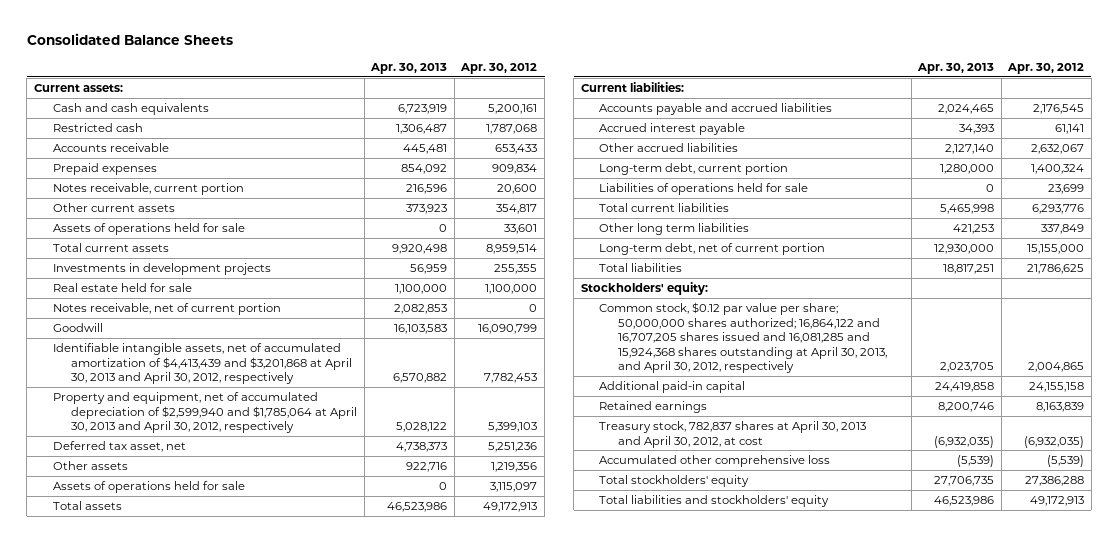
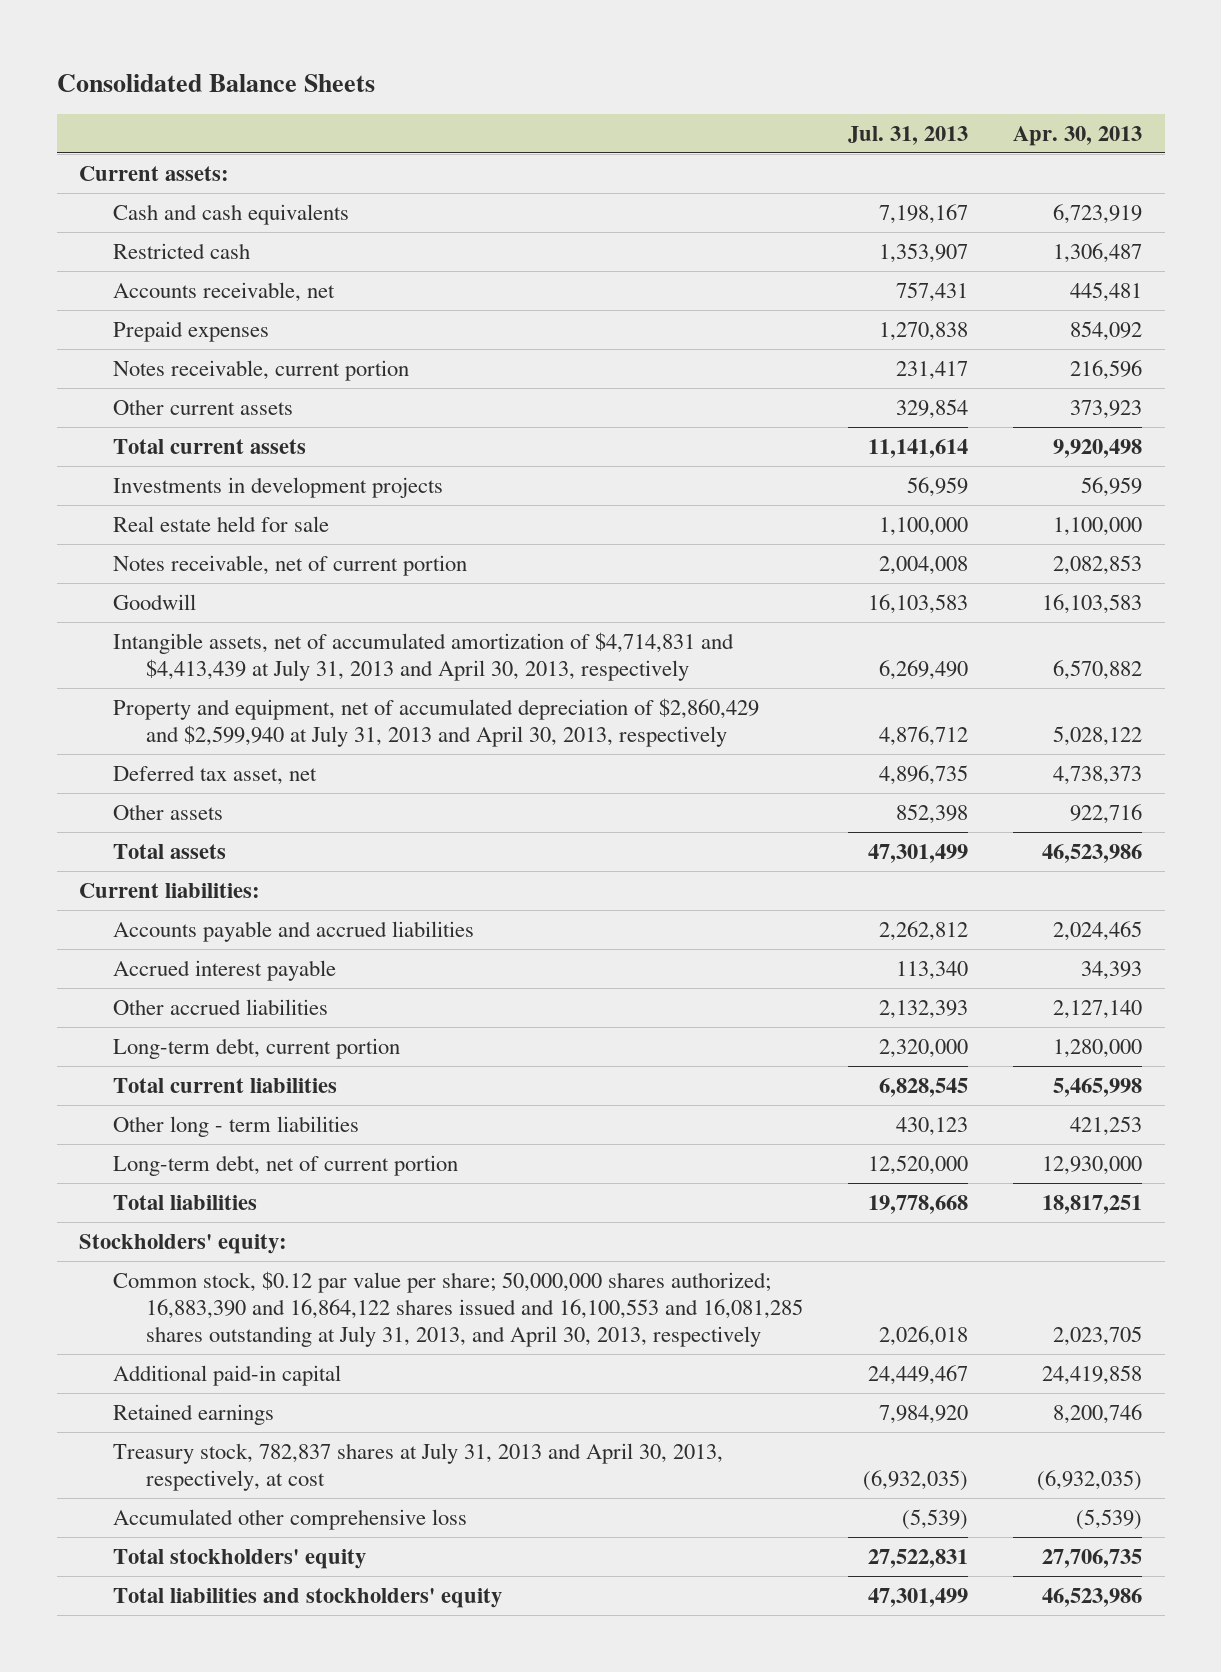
[460,62,538,74] Apr. 30, 2012 -> none
none -> [848,125,969,145] Jul. 31, 2013
[52,142,169,152] Accounts receivable -> [112,281,335,302] Accounts receivable, net
[52,222,245,235] Assets of operations held for sale -> none
[52,342,353,385] Identifiable intangible assets, net of accumulated amortization of $4,413,439 and $3,201,868 at April 30, 2013 and April 30, 2012, respectively -> [112,631,734,681] Intangible assets, net of accumulated amortization of $4,714,831 and $4,413,439 at July 31, 2013 and April 30, 2013, respectively
[52,391,358,434] Property and equipment, net of accumulated depreciation of $2,599,940 and $1,785,064 at April 30, 2013 and April 30, 2012, respectively -> [112,697,759,747] Property and equipment, net of accumulated depreciation of $2,860,429 and $2,599,940 at July 31, 2013 and April 30, 2013, respectively
[52,480,245,493] Assets of operations held for sale -> none
[599,182,809,195] Liabilities of operations held for sale -> none
[599,222,750,235] Other long term liabilities -> [112,1115,359,1137] Other long - term liabilities
[599,301,888,374] Common stock, $0.12 par value per share; 50,000,000 shares authorized; 16,864,122 and 16,707,205 shares issued and 16,081,285 and 15,924,368 shares outstanding at April 30, 2013, and April 30, 2012, respectively -> [112,1270,804,1347] Common stock, $0.12 par value per share; 50,000,000 shares authorized; 16,883,390 and 16,864,122 shares issued and 16,100,553 and 16,081,285 shares outstanding at July 31, 2013, and April 30, 2013, respectively
[599,420,867,448] Treasury stock, 782,837 shares at April 30, 2013 and April 30, 2012, at cost -> [112,1442,723,1491] Treasury stock, 782,837 shares at July 31, 2013 and April 30, 2013, respectively, at cost

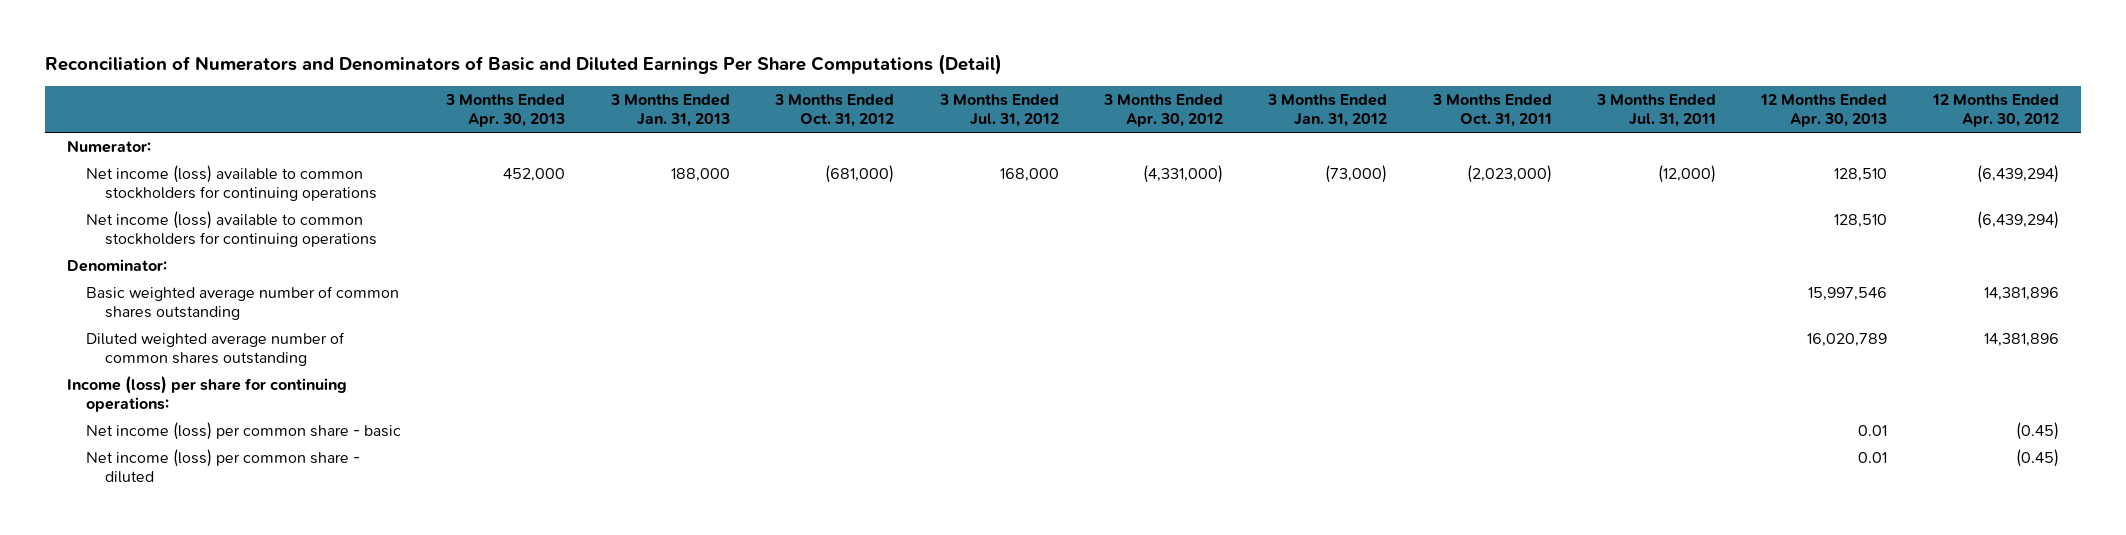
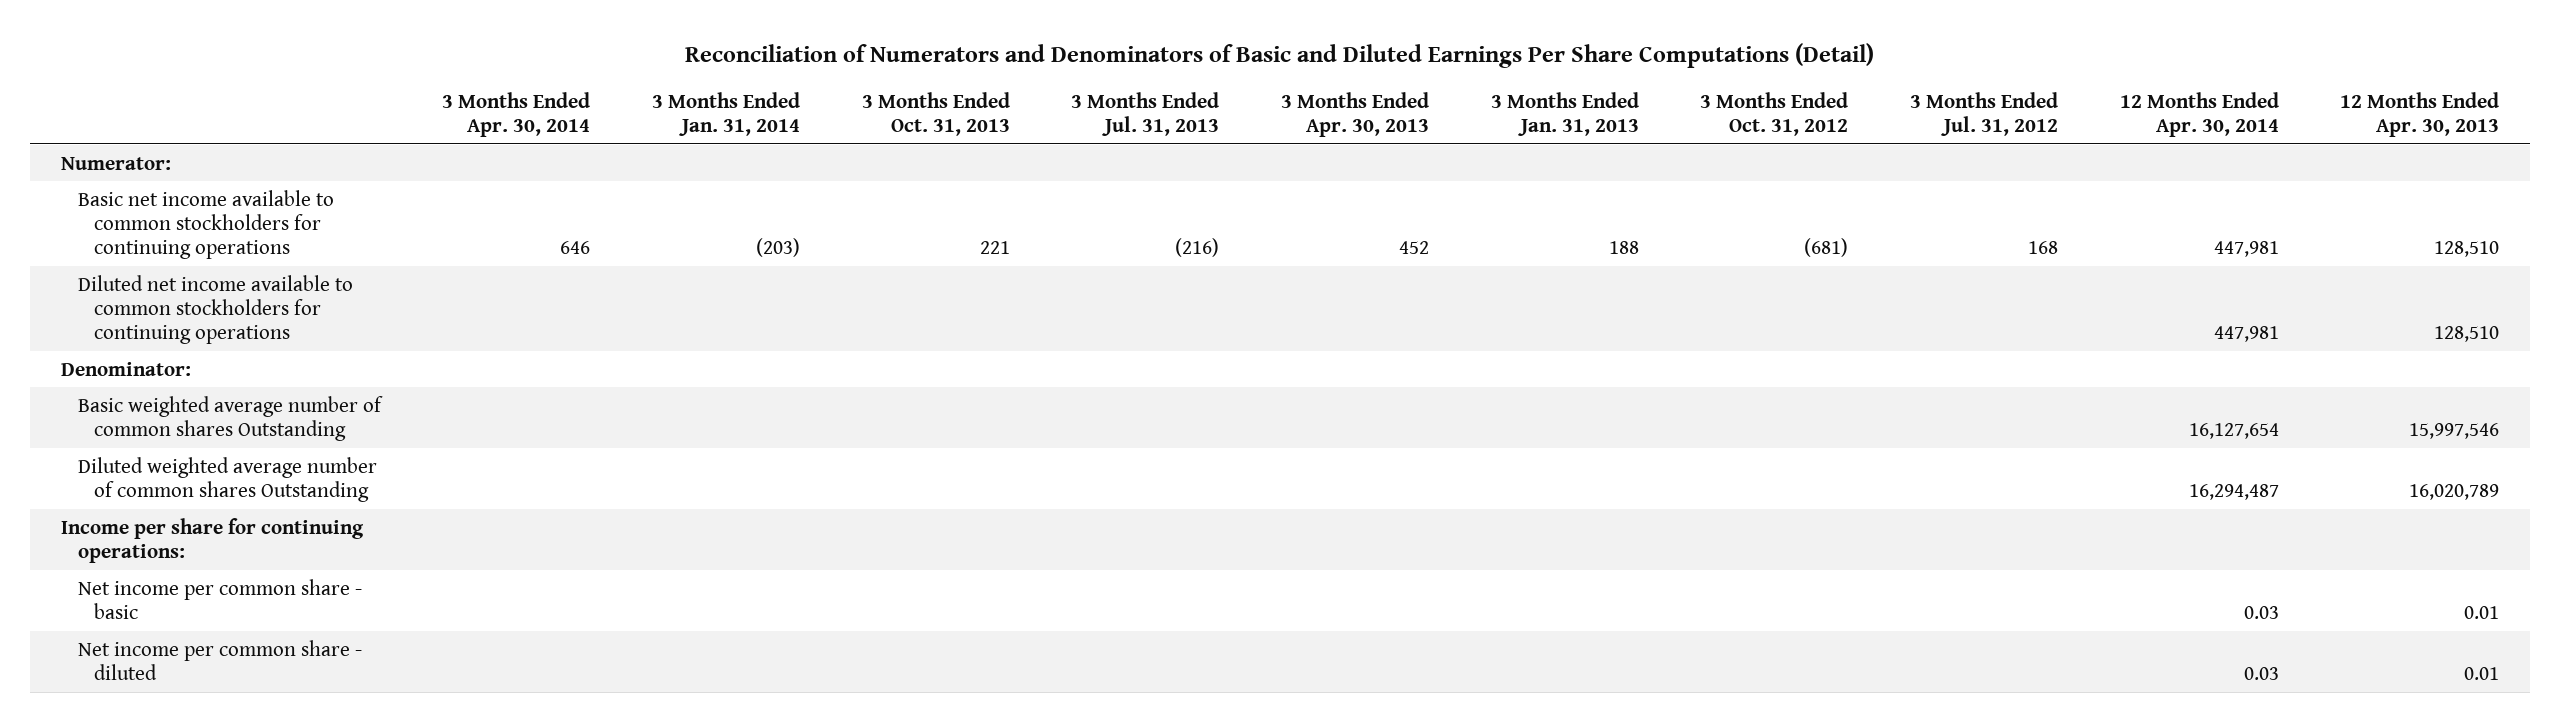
[1102,94,1223,128] 3 Months Ended Apr. 30, 2012 -> none
[1267,94,1388,128] 3 Months Ended Jan. 31, 2012 -> none
[1431,94,1552,128] 3 Months Ended Oct. 31, 2011 -> none
[1595,94,1716,128] 3 Months Ended Jul. 31, 2011 -> none
[1931,94,2059,128] 12 Months Ended Apr. 30, 2012 -> none
none -> [442,91,591,138] 3 Months Ended Apr. 30, 2014
none -> [651,91,800,137] 3 Months Ended Jan. 31, 2014
none -> [861,91,1010,137] 3 Months Ended Oct. 31, 2013
none -> [1071,91,1220,137] 3 Months Ended Jul. 31, 2013
none -> [2119,91,2279,138] 12 Months Ended Apr. 30, 2014
[86,165,377,202] Net income (loss) available to common stockholders for continuing operations -> [77,189,334,260] Basic net income available to common stockholders for continuing operations
[503,168,566,183] 452,000 -> [1398,241,1429,255] 452
[670,168,730,183] 188,000 -> [1608,241,1639,255] 188
[825,165,895,184] (681,000) -> [1804,238,1849,258] (681)
[999,168,1059,183] 168,000 -> [2028,241,2059,255] 168
[86,211,377,248] Net income (loss) available to common stockholders for continuing operations -> [77,274,353,345] Diluted net income available to common stockholders for continuing operations
[86,286,400,321] Basic weighted average number of common shares outstanding -> [77,395,383,441] Basic weighted average number of common shares Outstanding
[86,332,346,367] Diluted weighted average number of common shares outstanding -> [77,456,377,502] Diluted weighted average number of common shares Outstanding
[67,376,348,413] Income (loss) per share for continuing operations: -> [60,517,364,563] Income per share for continuing operations:
[86,422,402,441] Net income (loss) per common share - basic -> [77,578,362,619] Net income per common share - basic
[86,449,361,484] Net income (loss) per common share - diluted -> [77,639,362,680] Net income per common share - diluted

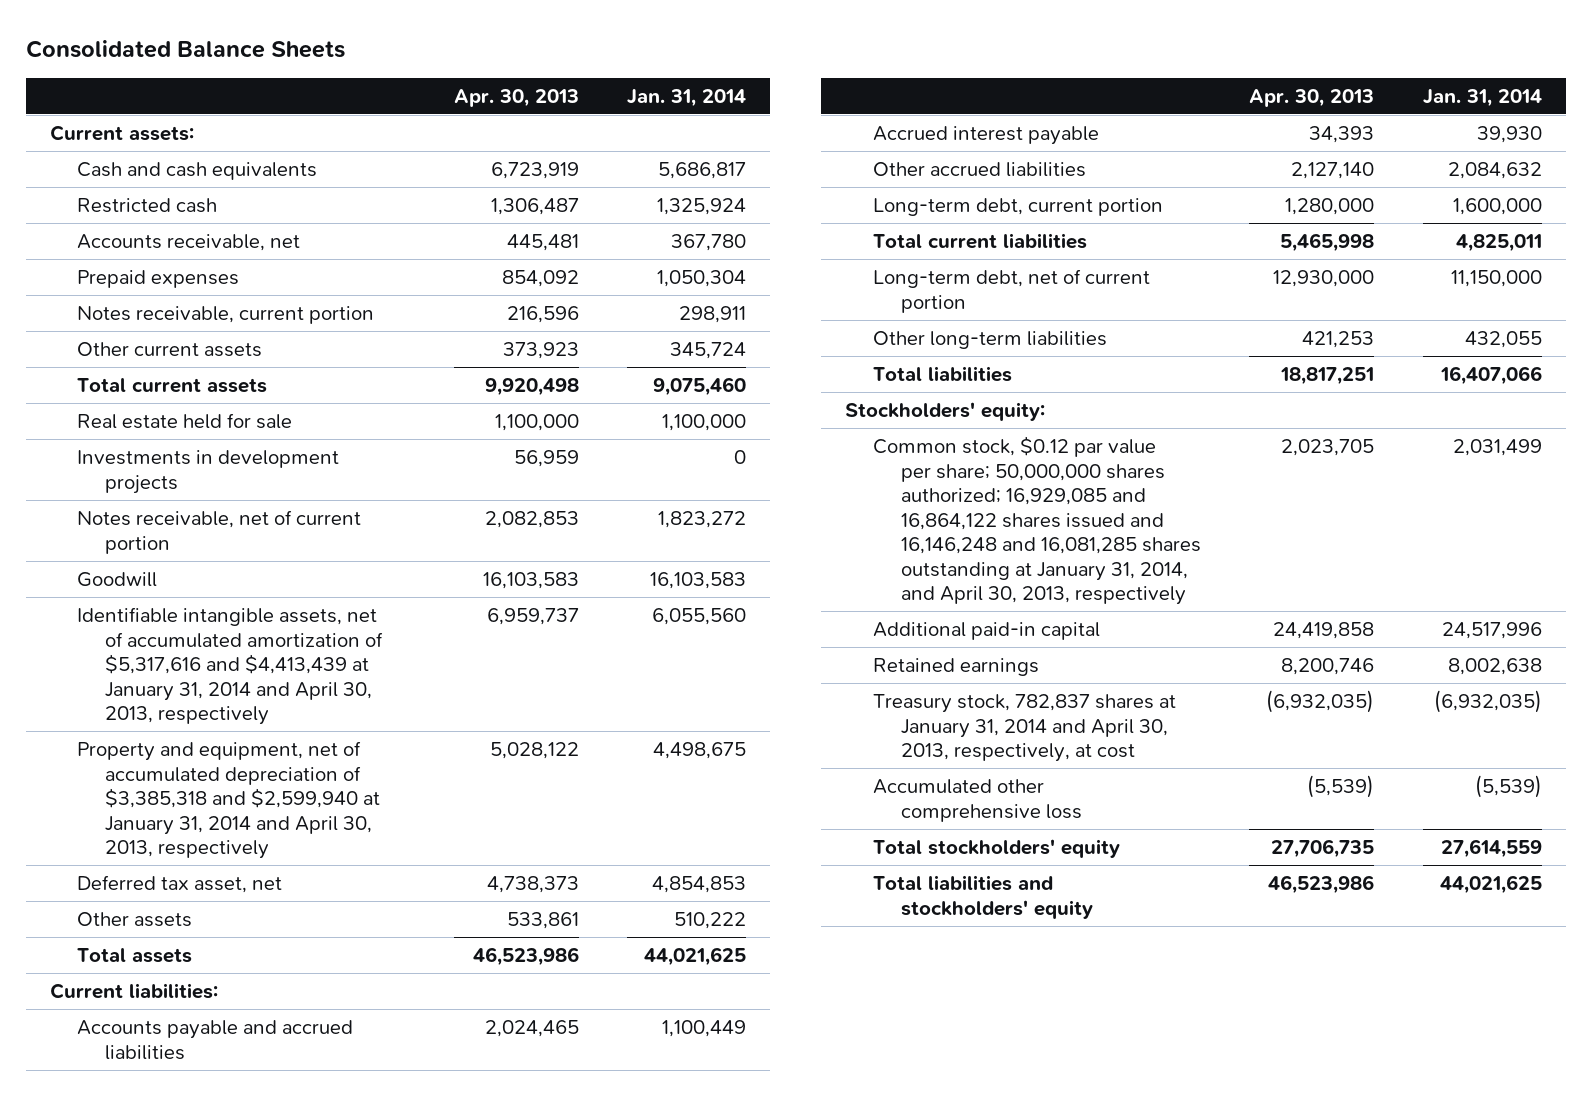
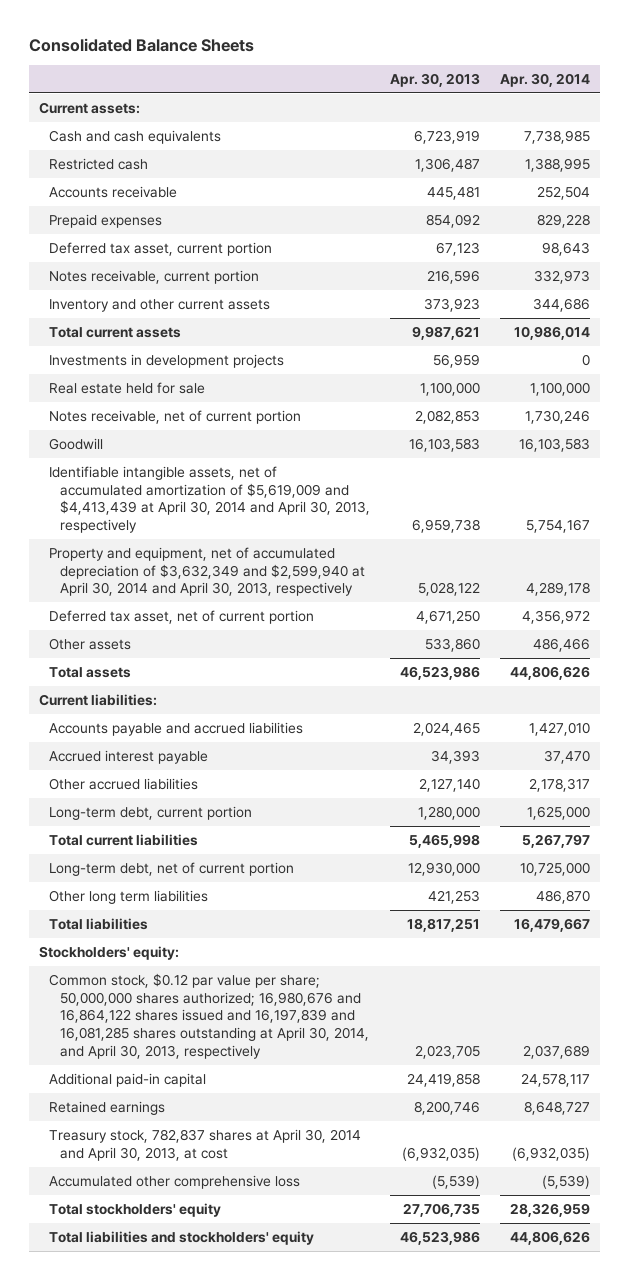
[627,88,747,107] Jan. 31, 2014 -> none
none -> [500,72,591,87] Apr. 30, 2014
[77,234,301,252] Accounts receivable, net -> [49,186,178,199] Accounts receivable
none -> [49,242,273,257] Deferred tax asset, current portion
[77,342,263,358] Other current assets -> [49,299,271,313] Inventory and other current assets
[484,378,579,397] 9,920,498 -> [412,326,481,341] 9,987,621
[77,413,293,430] Real estate held for sale -> [49,382,206,395] Real estate held for sale
[77,607,384,726] Identifiable intangible assets, net of accumulated amortization of $5,317,616 and $4,413,439 at January 31, 2014 and April 30, 2013, respectively -> [49,466,370,533] Identifiable intangible assets, net of accumulated amortization of $5,619,009 and $4,413,439 at April 30, 2014 and April 30, 2013, respectively
[486,608,579,626] 6,959,737 -> [412,518,481,533] 6,959,738
[77,741,381,860] Property and equipment, net of accumulated depreciation of $3,385,318 and $2,599,940 at January 31, 2014 and April 30, 2013, respectively -> [49,547,365,597] Property and equipment, net of accumulated depreciation of $3,632,349 and $2,599,940 at April 30, 2014 and April 30, 2013, respectively
[77,875,283,894] Deferred tax asset, net -> [49,610,315,625] Deferred tax asset, net of current portion
[486,876,579,894] 4,738,373 -> [416,610,481,625] 4,671,250
[506,912,579,930] 533,861 -> [425,638,481,653] 533,860
[872,331,1107,350] Other long-term liabilities -> [49,890,209,905] Other long term liabilities
[872,436,1201,606] Common stock, $0.12 par value per share; 50,000,000 shares authorized; 16,929,085 and 16,864,122 shares issued and 16,146,248 and 16,081,285 shares outstanding at January 31, 2014, and April 30, 2013, respectively -> [49,973,369,1059] Common stock, $0.12 par value per share; 50,000,000 shares authorized; 16,980,676 and 16,864,122 shares issued and 16,197,839 and 16,081,285 shares outstanding at April 30, 2014, and April 30, 2013, respectively
[872,694,1176,763] Treasury stock, 782,837 shares at January 31, 2014 and April 30, 2013, respectively, at cost -> [49,1129,362,1161] Treasury stock, 782,837 shares at April 30, 2014 and April 30, 2013, at cost

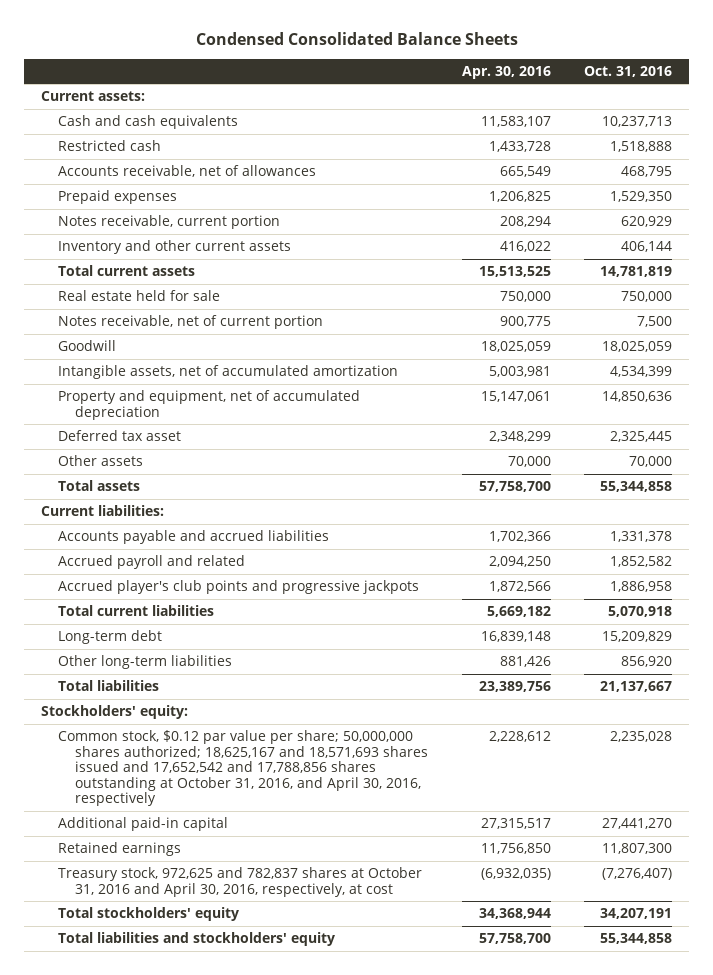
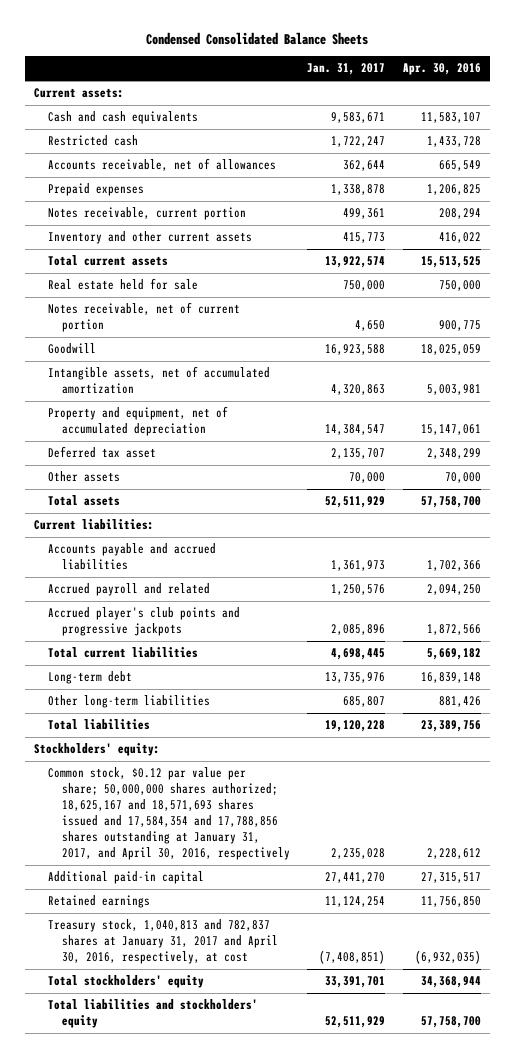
[584,65,673,77] Oct. 31, 2016 -> none
none -> [307,63,386,76] Jan. 31, 2017
[58,730,429,807] Common stock, $0.12 par value per share; 50,000,000 shares authorized; 18,625,167 and 18,571,693 shares issued and 17,652,542 and 17,788,856 shares outstanding at October 31, 2016, and April 30, 2016, respectively -> [47,767,290,860] Common stock, $0.12 par value per share; 50,000,000 shares authorized; 18,625,167 and 18,571,693 shares issued and 17,584,354 and 17,788,856 shares outstanding at January 31, 2017, and April 30, 2016, respectively
[58,867,423,897] Treasury stock, 972,625 and 782,837 shares at October 31, 2016 and April 30, 2016, respectively, at cost -> [47,919,278,965] Treasury stock, 1,040,813 and 782,837 shares at January 31, 2017 and April 30, 2016, respectively, at cost

